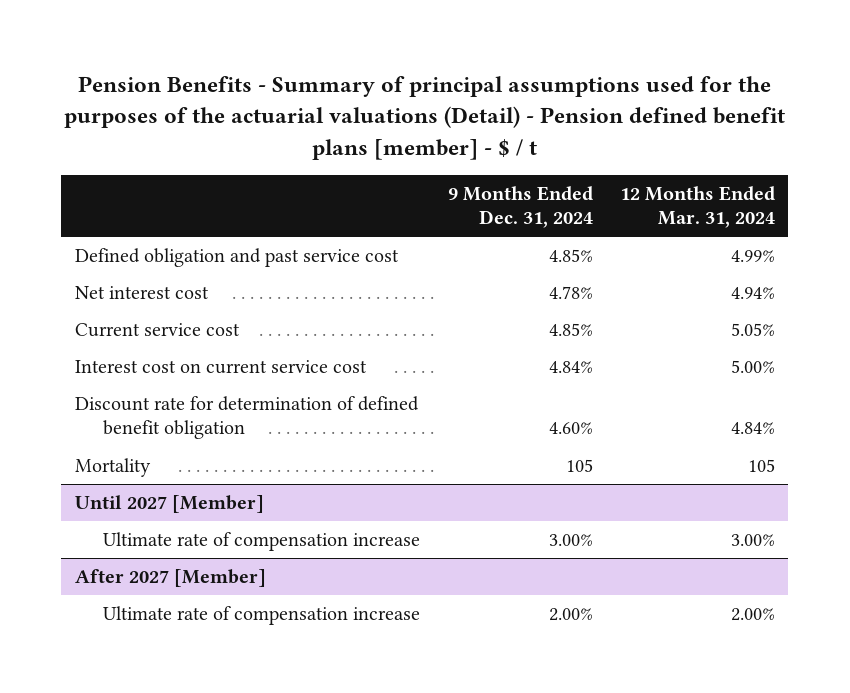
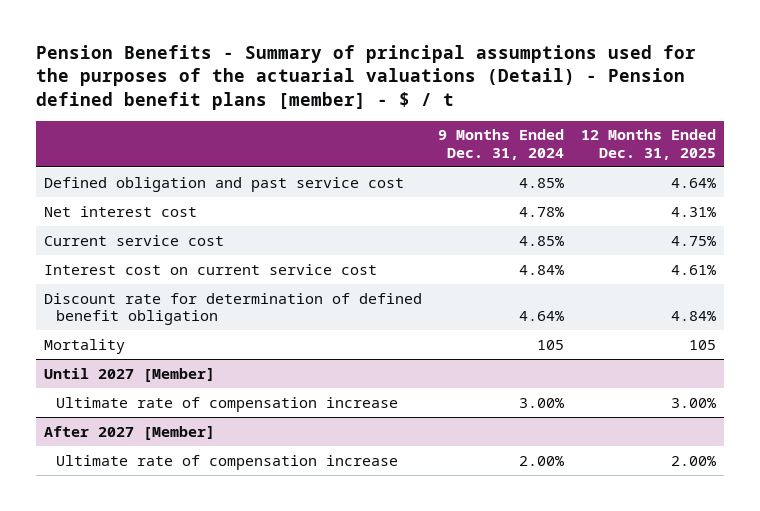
[619,185,775,229] 12 Months Ended Mar. 31, 2024 -> none
none -> [581,129,717,160] 12 Months Ended Dec. 31, 2025
[548,422,593,435] 4.60% -> [519,311,565,322] 4.64%

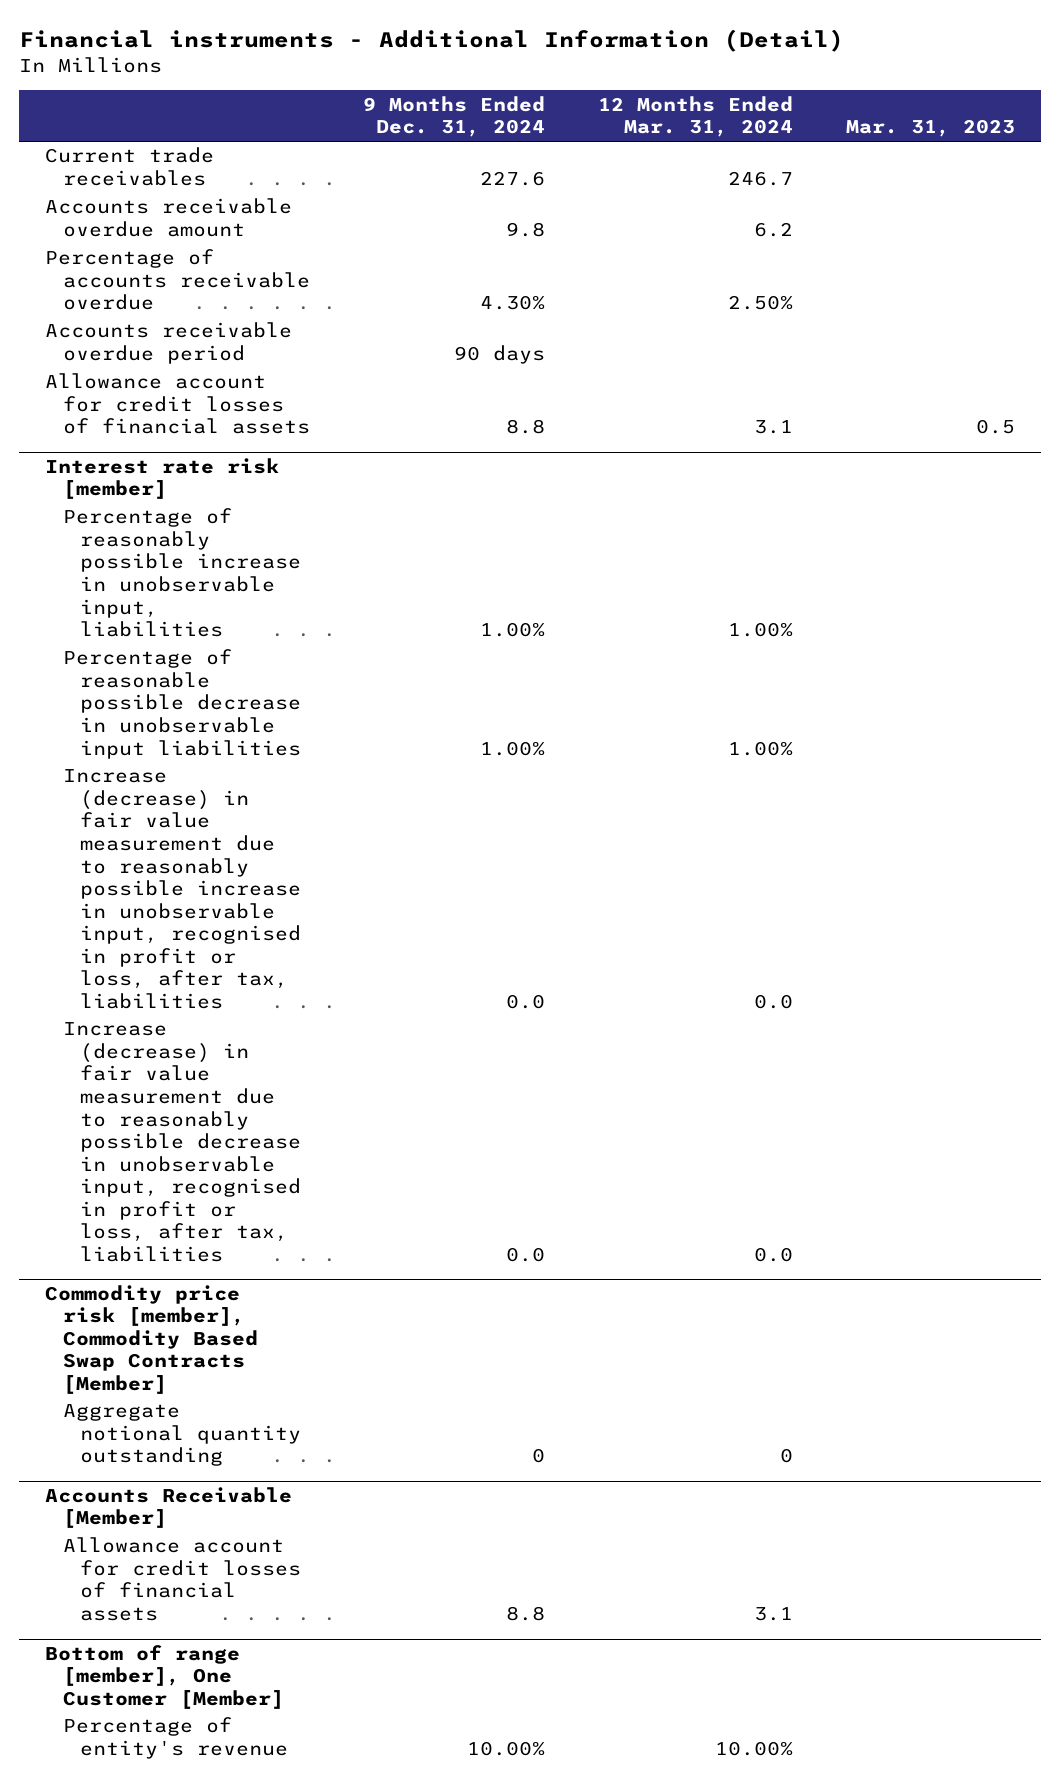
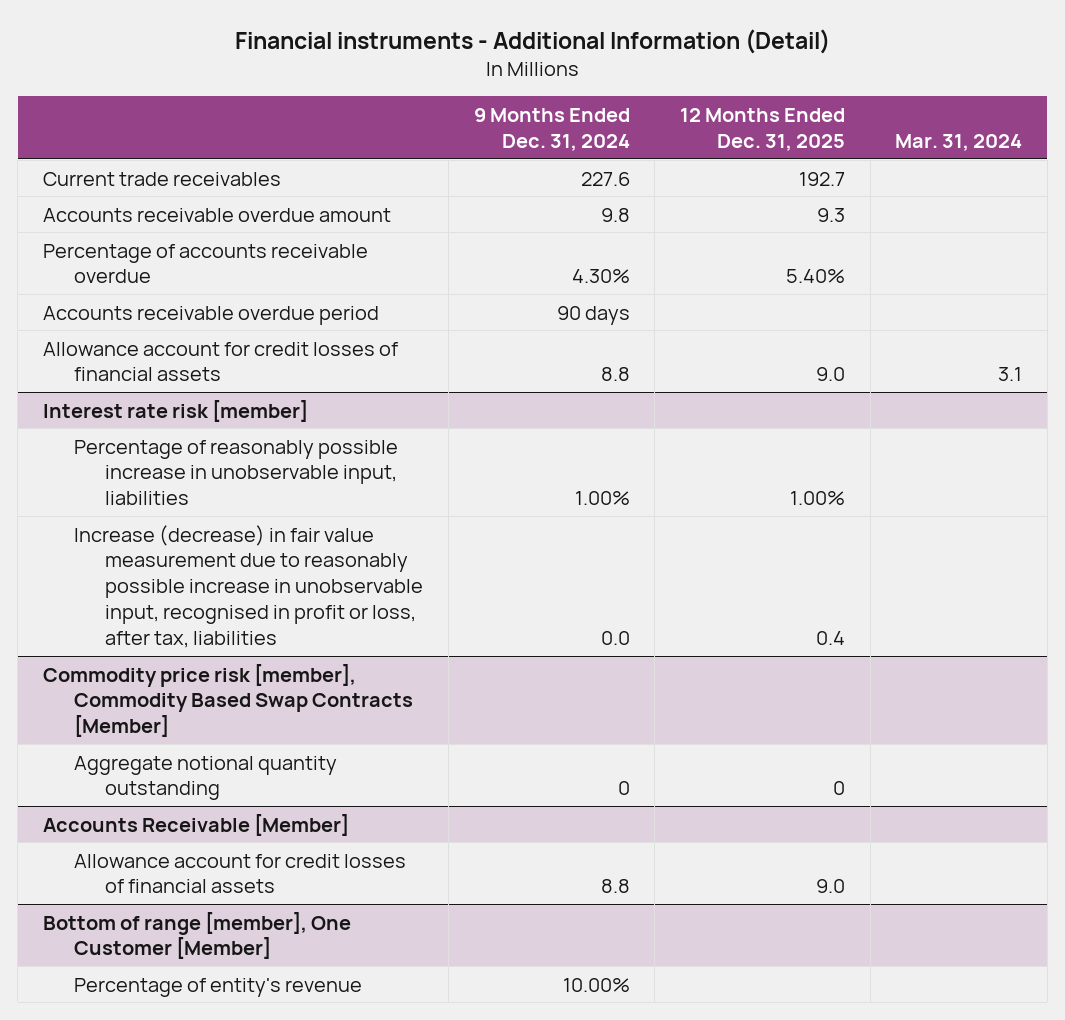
[597,95,793,138] 12 Months Ended Mar. 31, 2024 -> none
[845,119,1015,138] Mar. 31, 2023 -> none
none -> [679,107,845,151] 12 Months Ended Dec. 31, 2025
none -> [895,133,1023,151] Mar. 31, 2024
[62,649,302,759] Percentage of reasonable possible decrease in unobservable input liabilities -> none
[62,1022,302,1262] Increase (decrease) in fair value measurement due to reasonably possible decrease in unobservable input, recognised in profit or loss, after tax, liabilities -> none

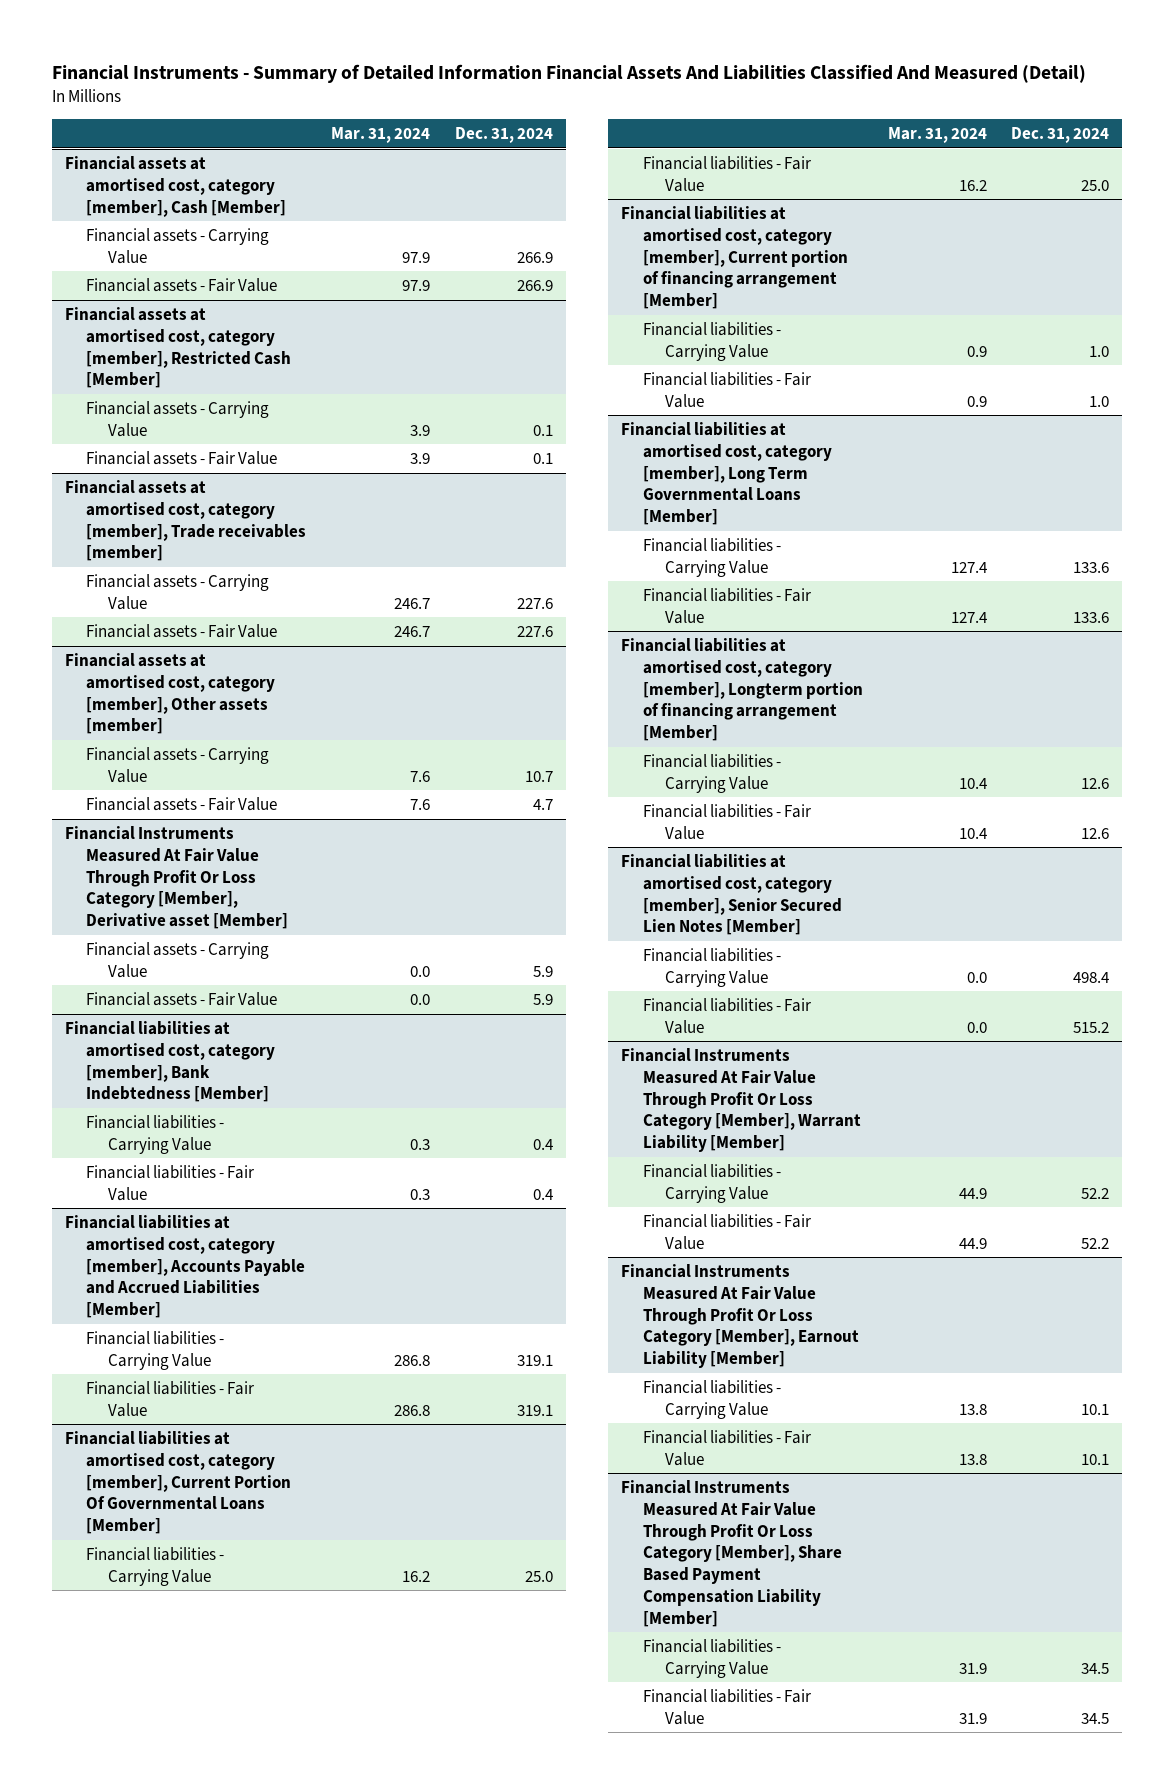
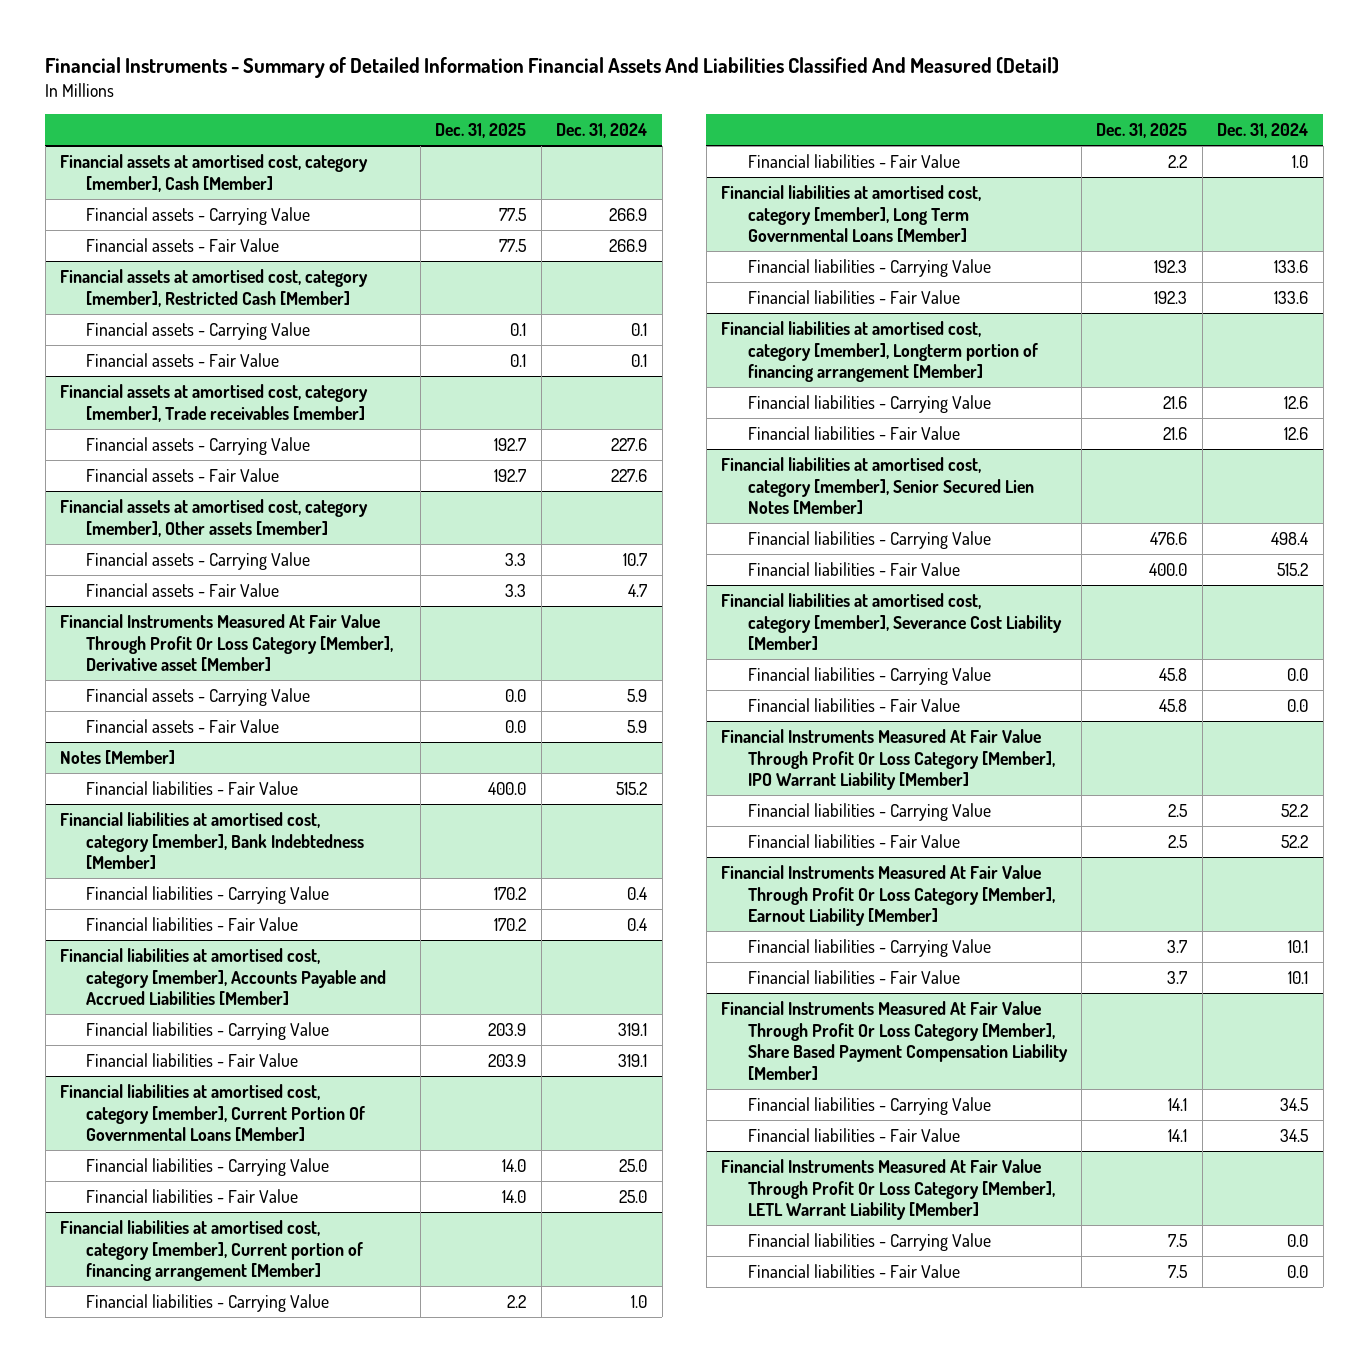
[331,127,431,144] Mar. 31, 2024 -> none
none -> [435,123,527,139] Dec. 31, 2025
none -> [60,749,176,764] Notes [Member]
none -> [86,780,299,795] Financial liabilities - Fair Value
none -> [721,592,1062,651] Financial liabilities at amortised cost, category [member], Severance Cost Liability [Member]
none -> [747,666,991,685] Financial liabilities - Carrying Value
none -> [747,697,960,712] Financial liabilities - Fair Value
[620,1047,861,1153] Financial Instruments Measured At Fair Value Through Profit Or Loss Category [Member], Warrant Liability [Member] -> [721,728,1055,791] Financial Instruments Measured At Fair Value Through Profit Or Loss Category [Member], IPO Warrant Liability [Member]
none -> [721,1158,1055,1221] Financial Instruments Measured At Fair Value Through Profit Or Loss Category [Member], LETL Warrant Liability [Member]
none -> [747,1232,991,1251] Financial liabilities - Carrying Value
none -> [747,1263,960,1278] Financial liabilities - Fair Value

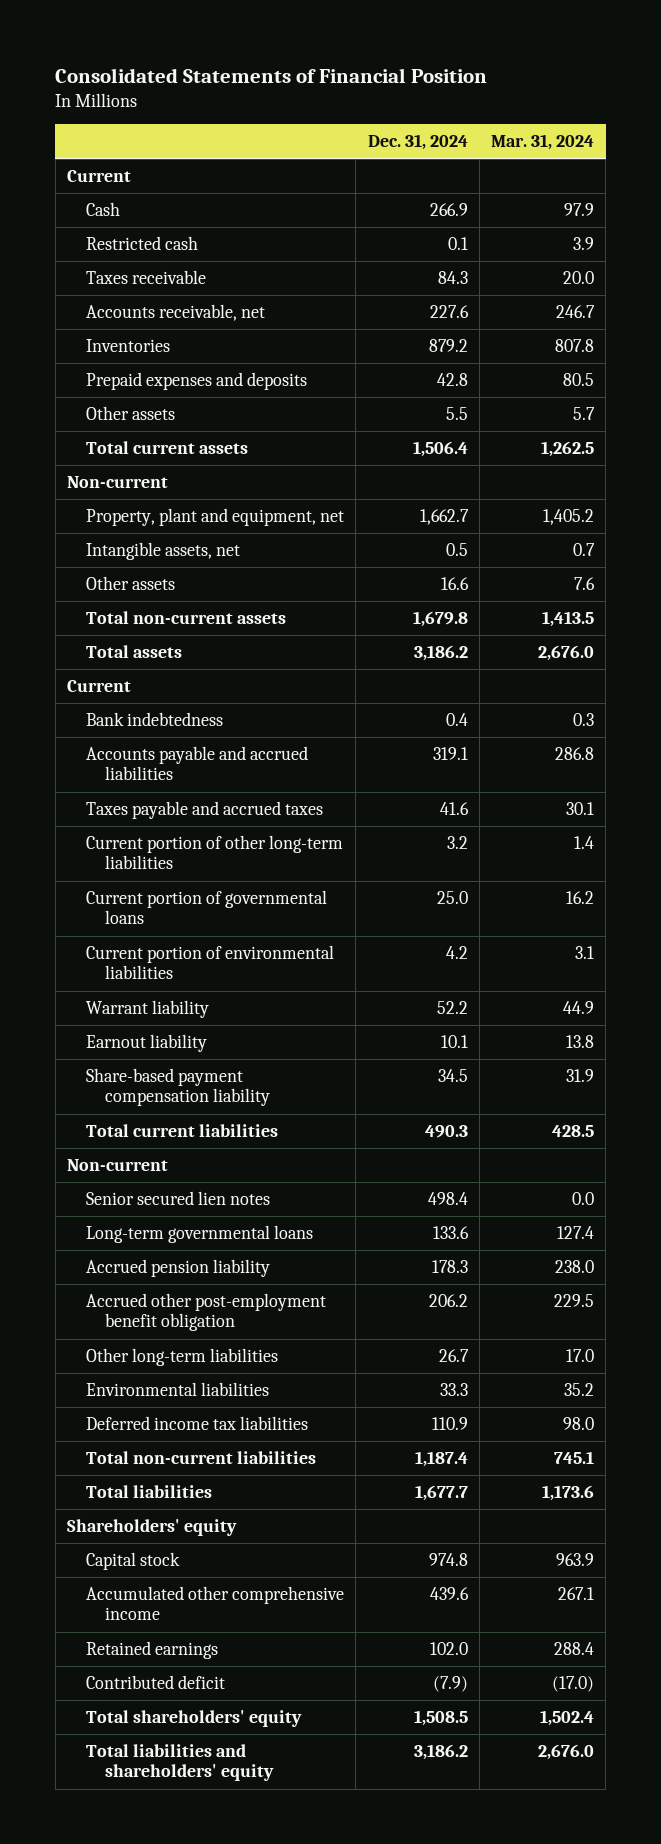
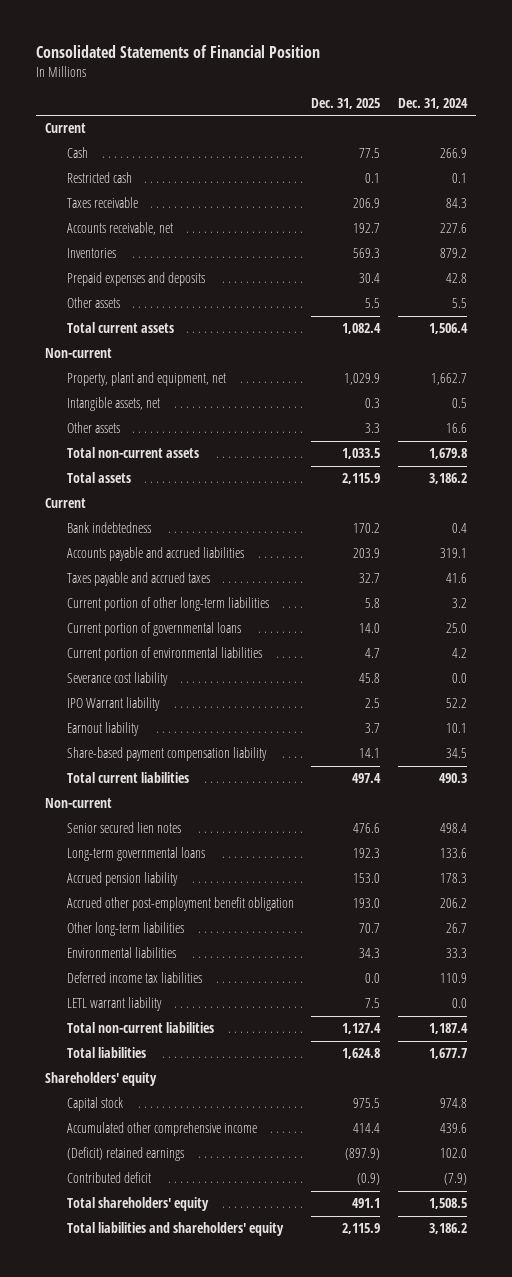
[490,134,594,151] Mar. 31, 2024 -> none
none -> [311,98,381,110] Dec. 31, 2025
none -> [66,672,168,687] Severance cost liability
[86,1000,210,1019] Warrant liability -> [66,697,160,712] IPO Warrant liability
none -> [66,997,162,1012] LETL warrant liability
[86,1641,219,1660] Retained earnings -> [66,1147,184,1162] (Deficit) retained earnings

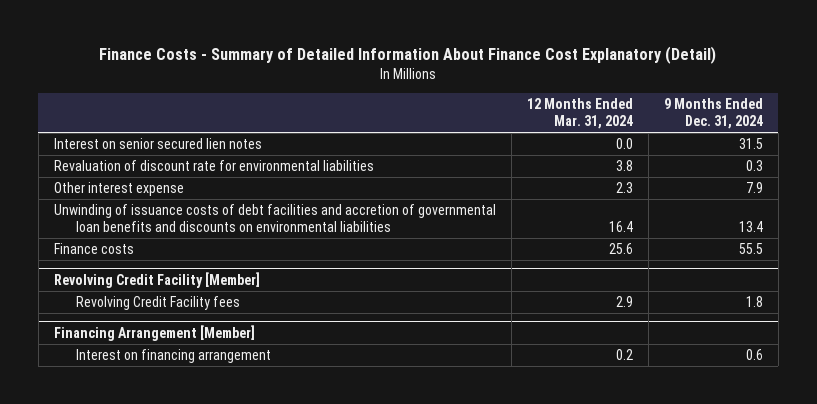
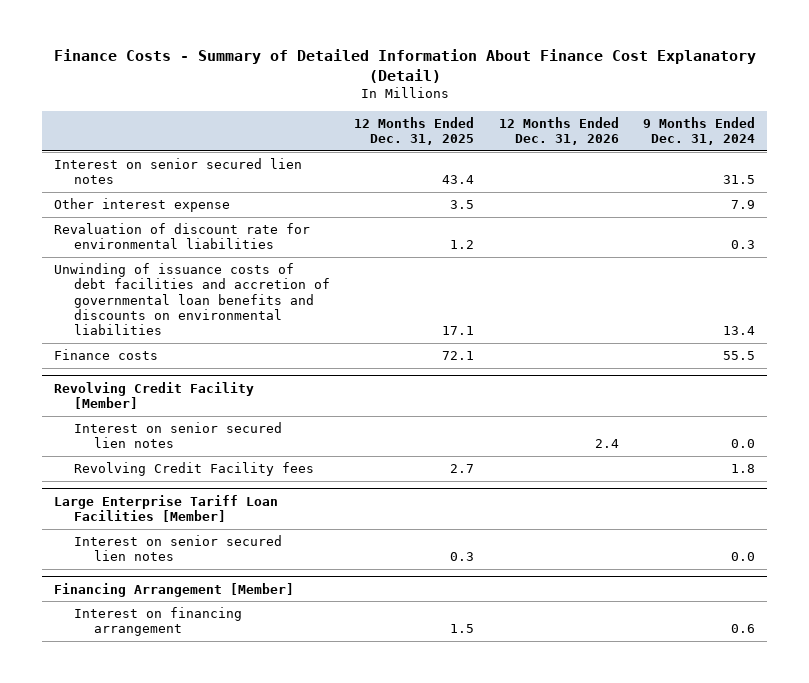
[526,98,633,129] 12 Months Ended Mar. 31, 2024 -> none
none -> [354,116,475,146] 12 Months Ended Dec. 31, 2025
none -> [498,116,619,146] 12 Months Ended Dec. 31, 2026
[53,160,374,172] Revaluation of discount rate for environmental liabilities -> [53,222,310,250] Revaluation of discount rate for environmental liabilities
none -> [73,421,282,449] Interest on senior secured lien notes
none -> [53,494,278,522] Large Enterprise Tariff Loan Facilities [Member]
none -> [73,534,282,562] Interest on senior secured lien notes

